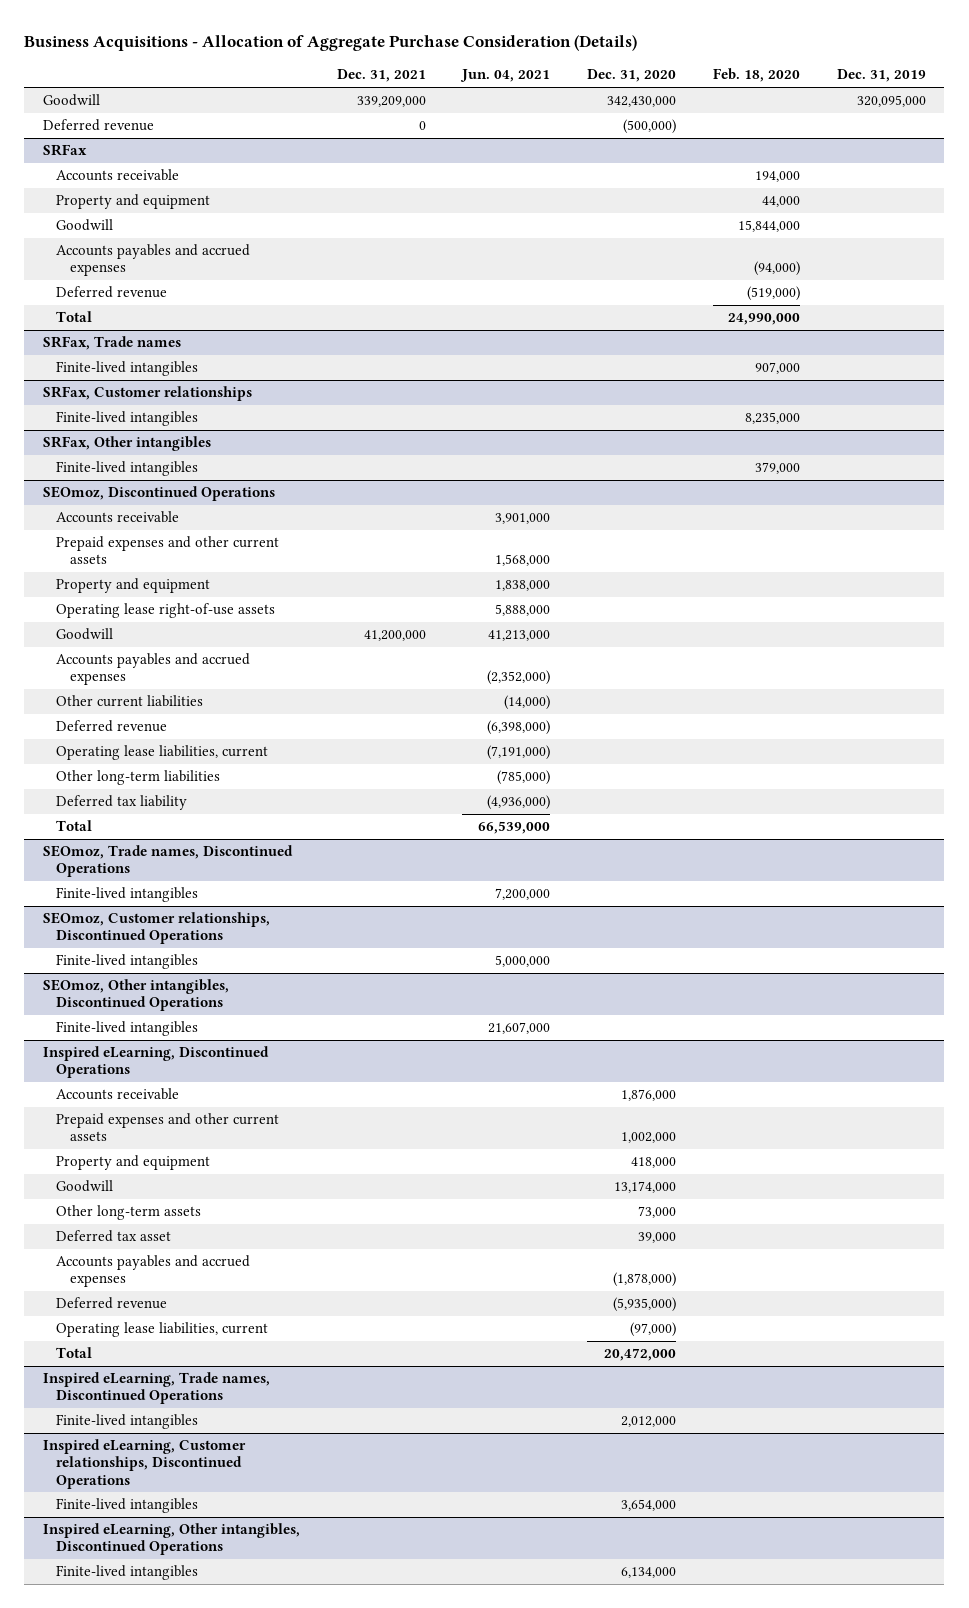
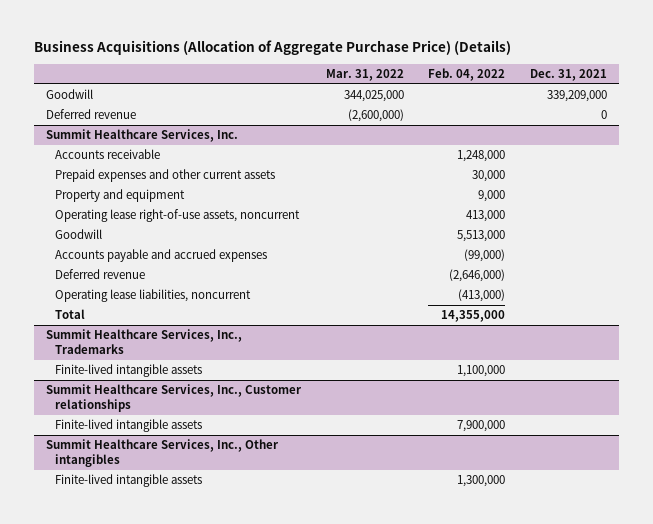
[24,35,638,52] Business Acquisitions - Allocation of Aggregate Purchase Consideration (Details) -> [34,40,512,56] Business Acquisitions (Allocation of Aggregate Purchase Price) (Details)
[460,69,551,83] Jun. 04, 2021 -> none
[587,69,677,83] Dec. 31, 2020 -> none
[713,68,801,83] Feb. 18, 2020 -> none
[837,69,927,83] Dec. 31, 2019 -> none
none -> [325,69,404,82] Mar. 31, 2022
none -> [428,68,506,82] Feb. 04, 2022
[42,144,87,157] SRFax -> none
[56,169,180,182] Accounts receivable -> none
[56,194,211,210] Property and equipment -> none
[56,219,114,232] Goodwill -> none
[56,244,251,277] Accounts payables and accrued expenses -> none
[56,286,168,299] Deferred revenue -> none
[56,311,93,323] Total -> none
[42,336,181,351] SRFax, Trade names -> none
[56,361,199,377] Finite-lived intangibles -> none
[42,386,252,402] SRFax, Customer relationships -> none
[56,411,199,427] Finite-lived intangibles -> none
[42,436,211,452] SRFax, Other intangibles -> none
[56,461,199,477] Finite-lived intangibles -> none
[42,486,275,502] SEOmoz, Discontinued Operations -> none
[56,511,180,524] Accounts receivable -> none
[56,536,280,565] Prepaid expenses and other current assets -> none
[56,578,211,594] Property and equipment -> none
[56,603,276,619] Operating lease right-of-use assets -> none
[56,628,114,641] Goodwill -> none
[56,653,251,686] Accounts payables and accrued expenses -> none
[56,695,204,708] Other current liabilities -> none
[56,720,168,733] Deferred revenue -> none
[56,745,269,761] Operating lease liabilities, current -> none
[56,770,221,786] Other long-term liabilities -> none
[56,795,188,811] Deferred tax liability -> none
[56,820,93,832] Total -> none
[42,845,293,878] SEOmoz, Trade names, Discontinued Operations -> none
[56,887,199,903] Finite-lived intangibles -> none
[42,912,270,945] SEOmoz, Customer relationships, Discontinued Operations -> none
[56,954,199,970] Finite-lived intangibles -> none
[42,979,229,1012] SEOmoz, Other intangibles, Discontinued Operations -> none
[56,1021,199,1037] Finite-lived intangibles -> none
[42,1046,269,1079] Inspired eLearning, Discontinued Operations -> none
[56,1088,180,1101] Accounts receivable -> none
[56,1113,280,1142] Prepaid expenses and other current assets -> none
[56,1155,211,1171] Property and equipment -> none
[56,1180,114,1193] Goodwill -> none
[56,1205,202,1221] Other long-term assets -> none
[56,1230,172,1243] Deferred tax asset -> none
[56,1255,251,1288] Accounts payables and accrued expenses -> none
[56,1297,168,1310] Deferred revenue -> none
[56,1322,269,1338] Operating lease liabilities, current -> none
[56,1347,93,1359] Total -> none
[42,1372,270,1405] Inspired eLearning, Trade names, Discontinued Operations -> none
[56,1414,199,1430] Finite-lived intangibles -> none
[42,1439,246,1489] Inspired eLearning, Customer relationships, Discontinued Operations -> none
[56,1498,199,1514] Finite-lived intangibles -> none
[42,1523,300,1556] Inspired eLearning, Other intangibles, Discontinued Operations -> none
[56,1565,199,1581] Finite-lived intangibles -> none
none -> [46,129,239,143] Summit Healthcare Services, Inc.
none -> [55,149,161,160] Accounts receivable
none -> [55,169,276,183] Prepaid expenses and other current assets
none -> [55,189,186,203] Property and equipment
none -> [55,209,301,223] Operating lease right-of-use assets, noncurrent
none -> [55,229,103,240] Goodwill
none -> [55,249,268,263] Accounts payable and accrued expenses
none -> [55,269,146,280] Deferred revenue
none -> [55,289,252,303] Operating lease liabilities, noncurrent
none -> [55,309,86,320] Total
none -> [46,329,243,354] Summit Healthcare Services, Inc., Trademarks
none -> [55,364,203,378] Finite-lived intangible assets
none -> [46,384,303,412] Summit Healthcare Services, Inc., Customer relationships
none -> [55,419,203,433] Finite-lived intangible assets
none -> [46,439,280,467] Summit Healthcare Services, Inc., Other intangibles
none -> [55,474,203,488] Finite-lived intangible assets

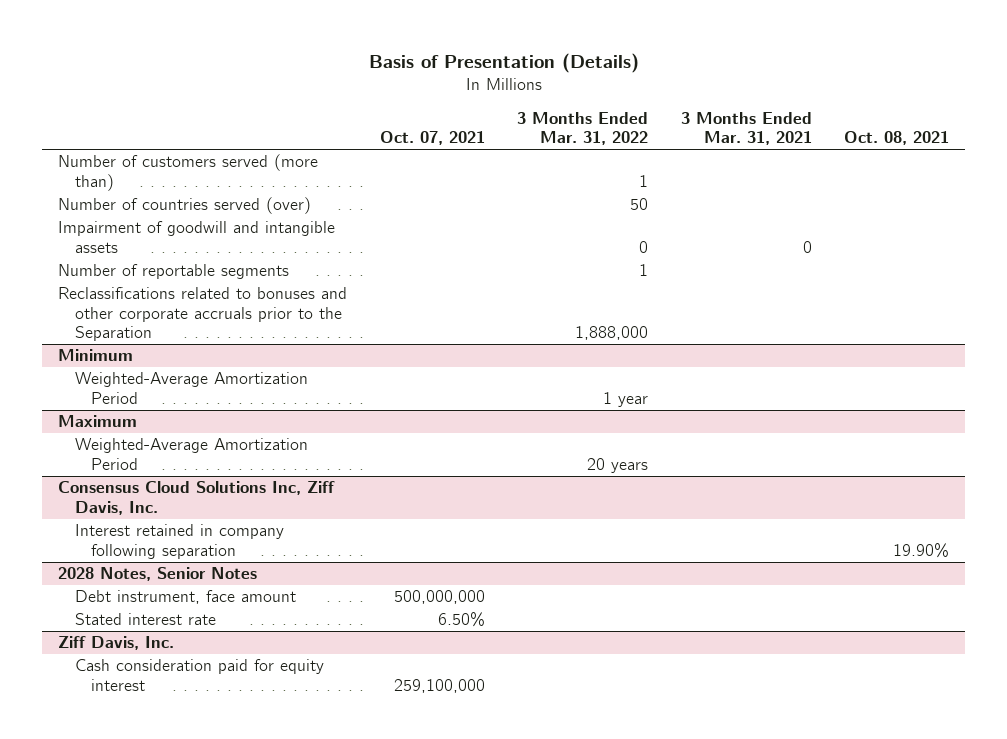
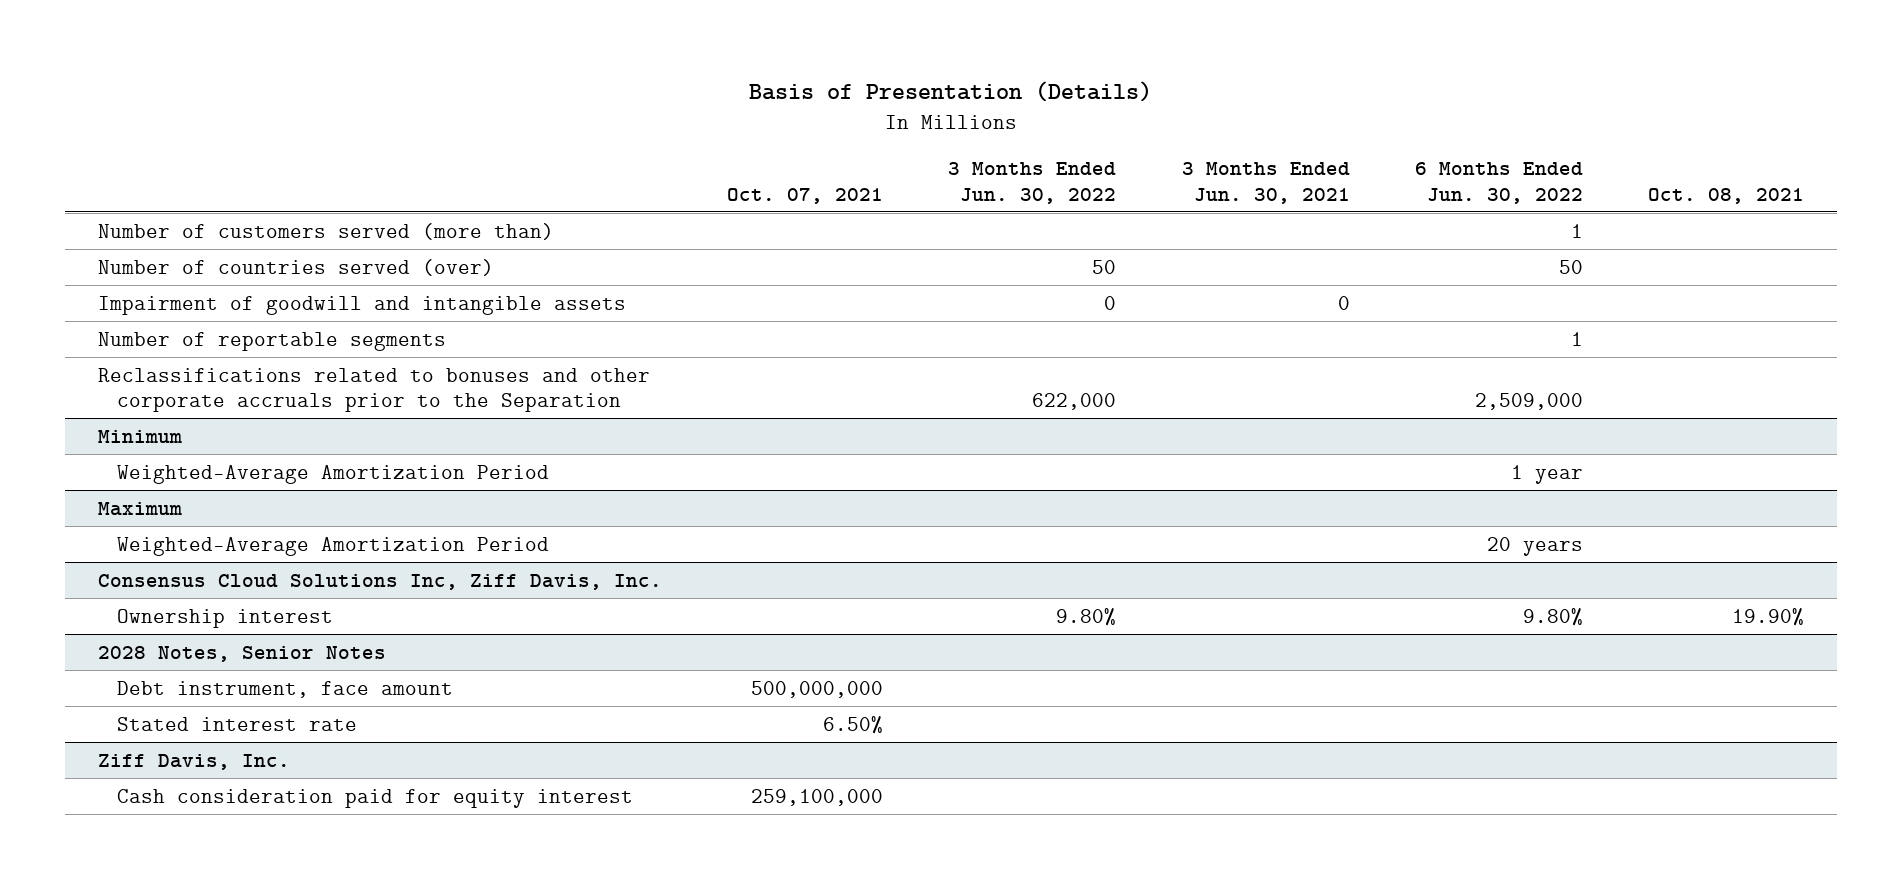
[517,111,649,146] 3 Months Ended Mar. 31, 2022 -> none
[680,111,812,146] 3 Months Ended Mar. 31, 2021 -> none
none -> [948,162,1117,204] 3 Months Ended Jun. 30, 2022
none -> [1181,162,1350,204] 3 Months Ended Jun. 30, 2021
none -> [1414,162,1583,204] 6 Months Ended Jun. 30, 2022
[74,524,284,559] Interest retained in company following separation -> [117,608,334,628] Ownership interest

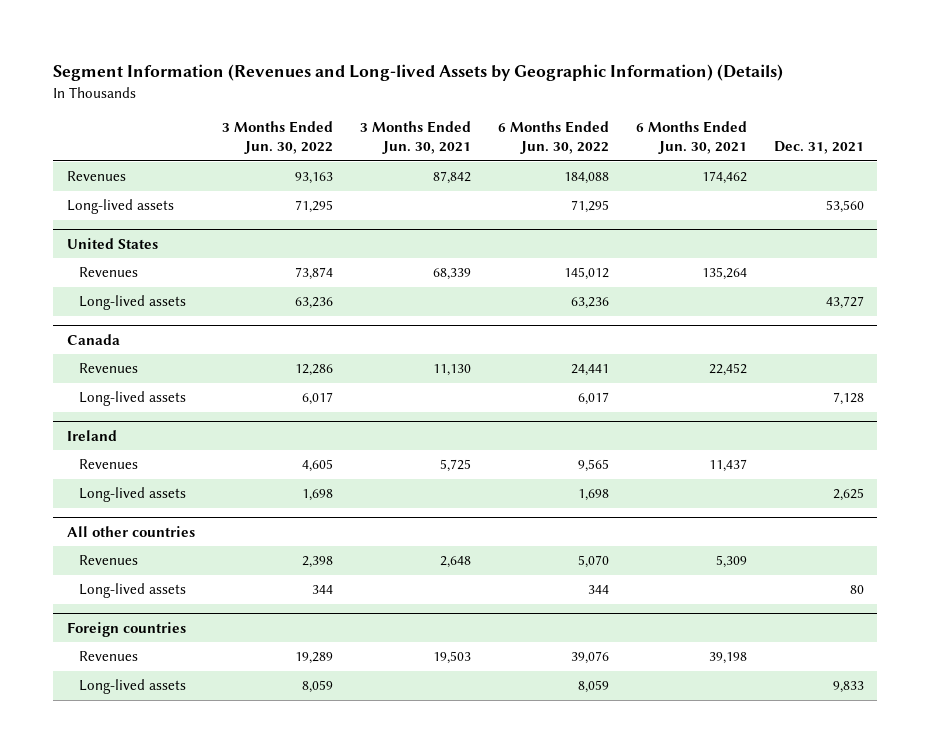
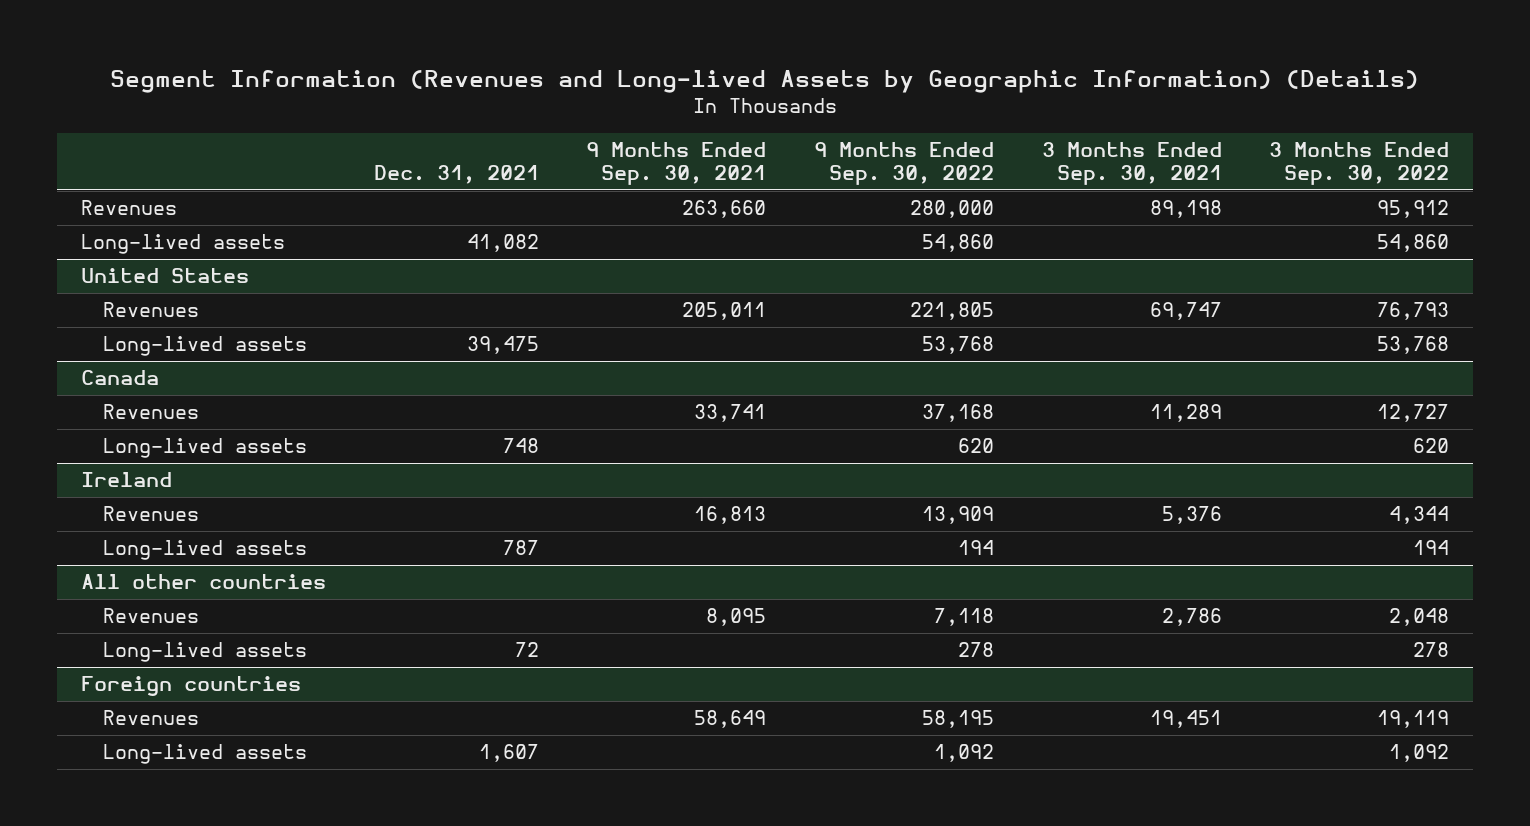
[221,120,333,155] 3 Months Ended Jun. 30, 2022 -> none
[359,120,471,155] 3 Months Ended Jun. 30, 2021 -> none
[497,120,609,155] 6 Months Ended Jun. 30, 2022 -> none
[635,120,747,155] 6 Months Ended Jun. 30, 2021 -> none
none -> [586,141,767,186] 9 Months Ended Sep. 30, 2021
none -> [813,141,994,186] 9 Months Ended Sep. 30, 2022
none -> [1041,141,1222,186] 3 Months Ended Sep. 30, 2021
none -> [1269,141,1450,186] 3 Months Ended Sep. 30, 2022
[825,200,864,214] 53,560 -> [466,234,539,253] 41,082
[825,296,864,310] 43,727 -> [466,336,539,355] 39,475
[832,392,864,406] 7,128 -> [502,438,539,454] 748
[832,488,864,502] 2,625 -> [502,540,539,556] 787
[849,585,864,595] 80 -> [514,642,539,658] 72
[832,681,864,694] 9,833 -> [478,744,539,763] 1,607

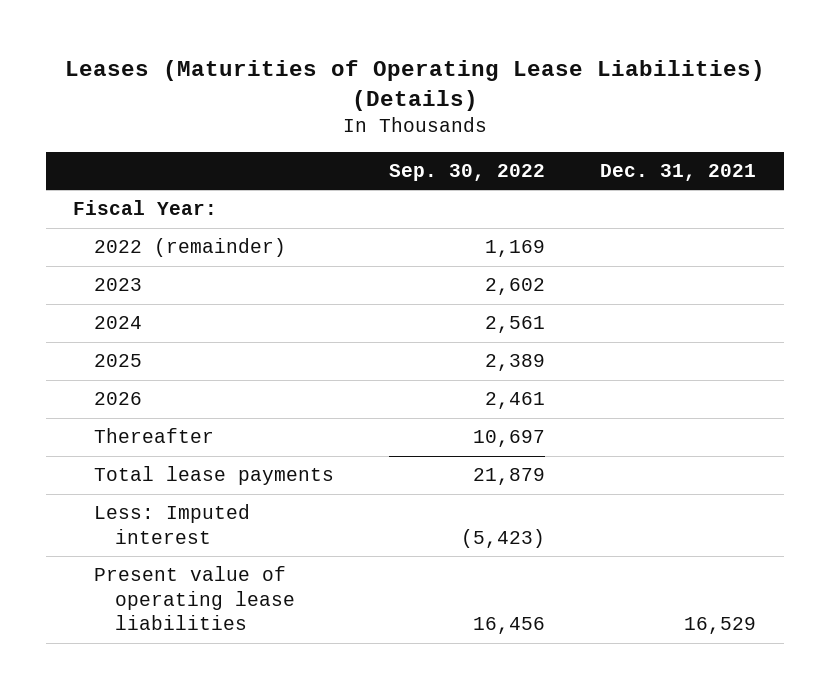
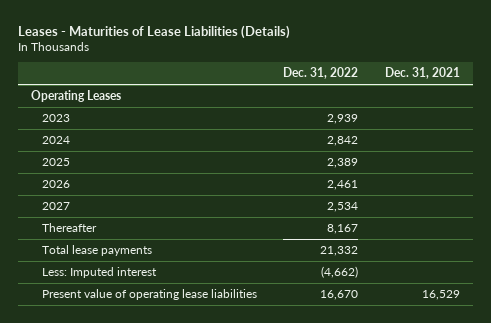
[64,60,765,112] Leases (Maturities of Operating Lease Liabilities) (Details) -> [18,24,291,39] Leases - Maturities of Lease Liabilities (Details)
[389,163,546,181] Sep. 30, 2022 -> none
none -> [283,67,359,80] Dec. 31, 2022
[94,238,287,258] 2022 (remainder) -> none
[73,200,218,216] Fiscal Year: -> [31,89,122,102] Operating Leases
none -> [41,201,70,210] 2027

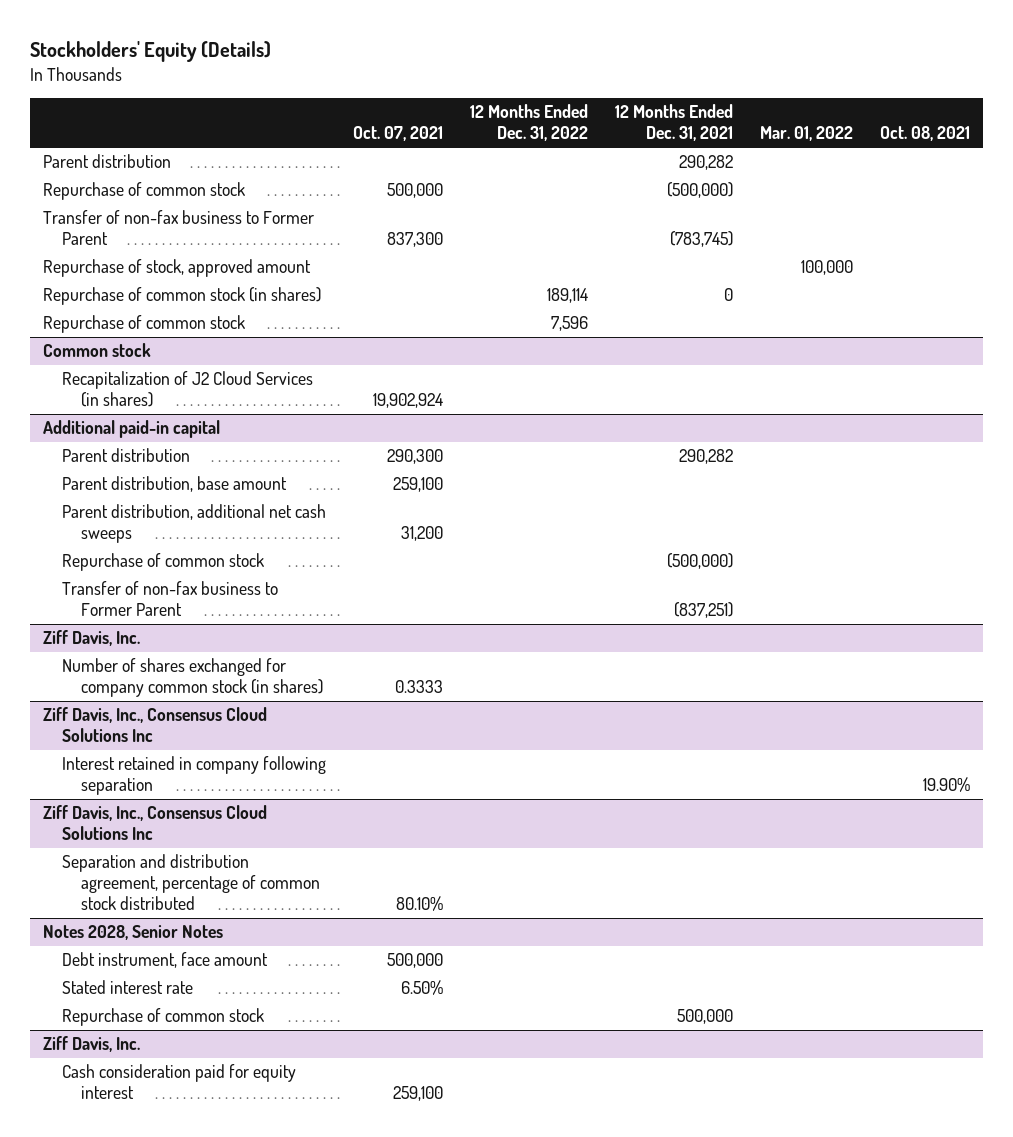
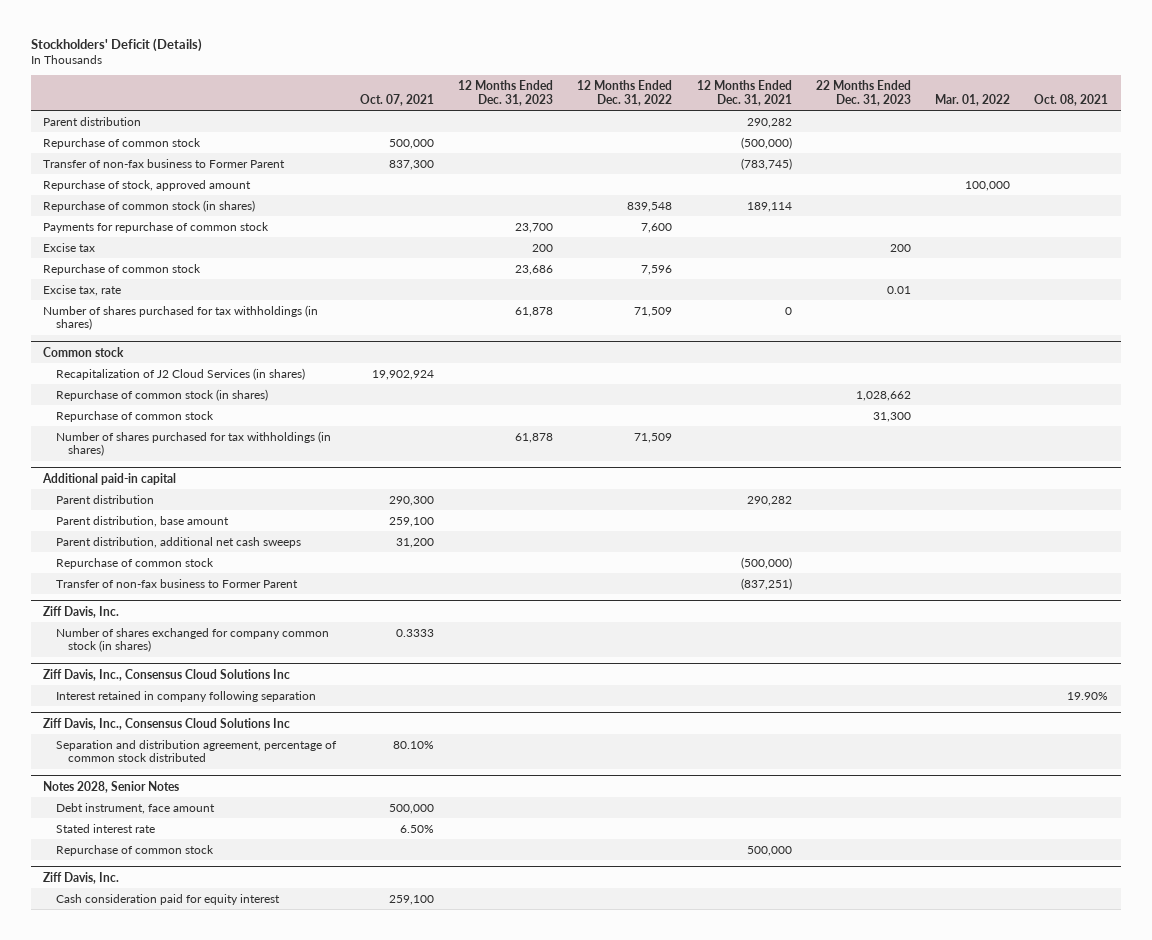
[29,41,271,63] Stockholders' Equity (Details) -> [31,37,203,52] Stockholders' Deficit (Details)
none -> [458,80,554,106] 12 Months Ended Dec. 31, 2023
none -> [815,80,911,106] 22 Months Ended Dec. 31, 2023
[546,288,588,304] 189,114 -> [627,201,673,212] 839,548
[723,288,733,302] 0 -> [746,201,792,212] 189,114
none -> [43,221,270,233] Payments for repurchase of common stock
none -> [43,242,96,252] Excise tax
none -> [43,284,122,296] Excise tax, rate
none -> [43,304,319,331] Number of shares purchased for tax withholdings (in shares)
none -> [55,388,268,401] Repurchase of common stock (in shares)
none -> [55,410,214,422] Repurchase of common stock
none -> [55,430,331,457] Number of shares purchased for tax withholdings (in shares)

